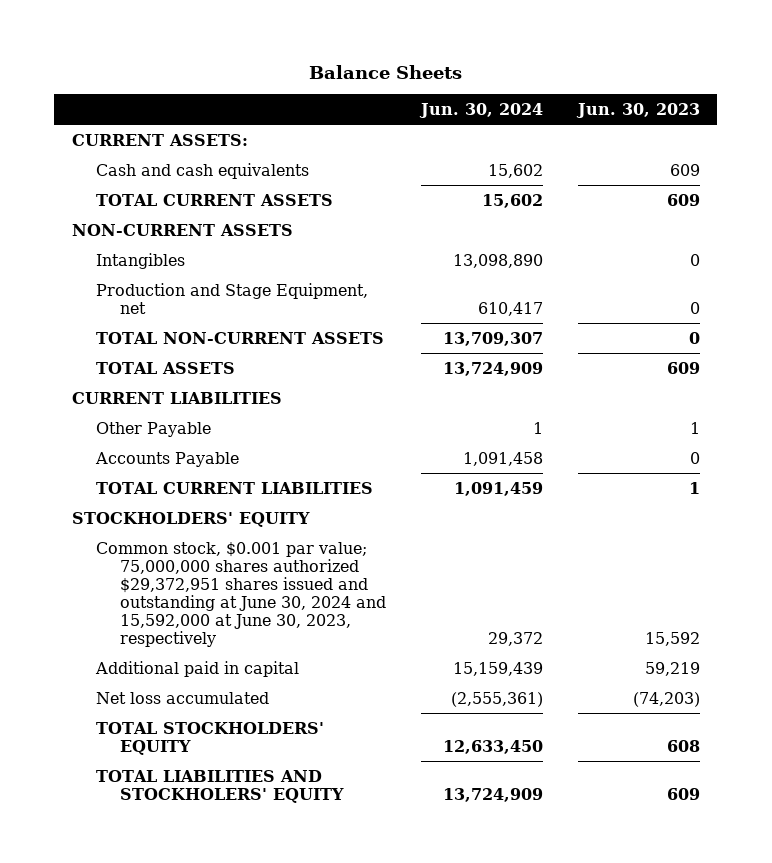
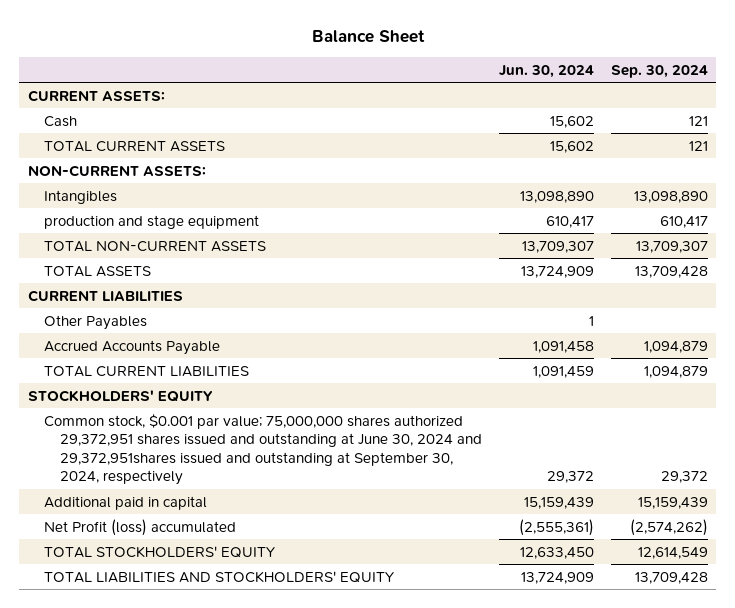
[308,64,462,79] Balance Sheets -> [311,30,425,44] Balance Sheet
[575,102,700,118] Jun. 30, 2023 -> none
none -> [610,64,708,78] Sep. 30, 2024
[95,162,309,179] Cash and cash equivalents -> [43,115,77,127] Cash
[71,223,293,236] NON-CURRENT ASSETS -> [27,164,206,177] NON-CURRENT ASSETS:
[95,282,368,314] Production and Stage Equipment, net -> [43,214,259,229] production and stage equipment
[95,421,211,437] Other Payable -> [43,314,147,330] Other Payables
[94,451,239,467] Accounts Payable -> [43,339,220,355] Accrued Accounts Payable
[95,541,387,648] Common stock, $0.001 par value; 75,000,000 shares authorized $29,372,951 shares issued and outstanding at June 30, 2024 and 15,592,000 at June 30, 2023, respectively -> [43,413,483,486] Common stock, $0.001 par value; 75,000,000 shares authorized 29,372,951 shares issued and outstanding at June 30, 2024 and 29,372,951shares issued and outstanding at September 30, 2024, respectively
[95,691,269,704] Net loss accumulated -> [43,518,236,536] Net Profit (loss) accumulated
[95,769,345,803] TOTAL LIABILITIES AND STOCKHOLERS' EQUITY -> [43,570,394,583] TOTAL LIABILITIES AND STOCKHOLDERS' EQUITY

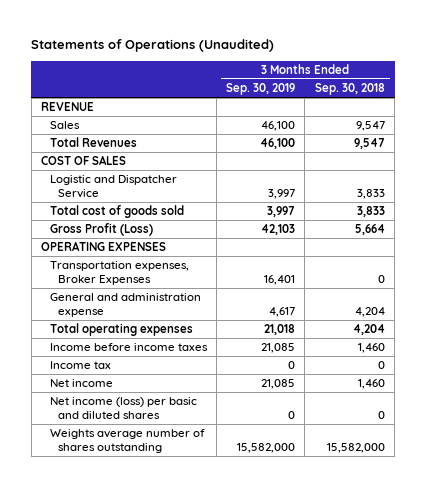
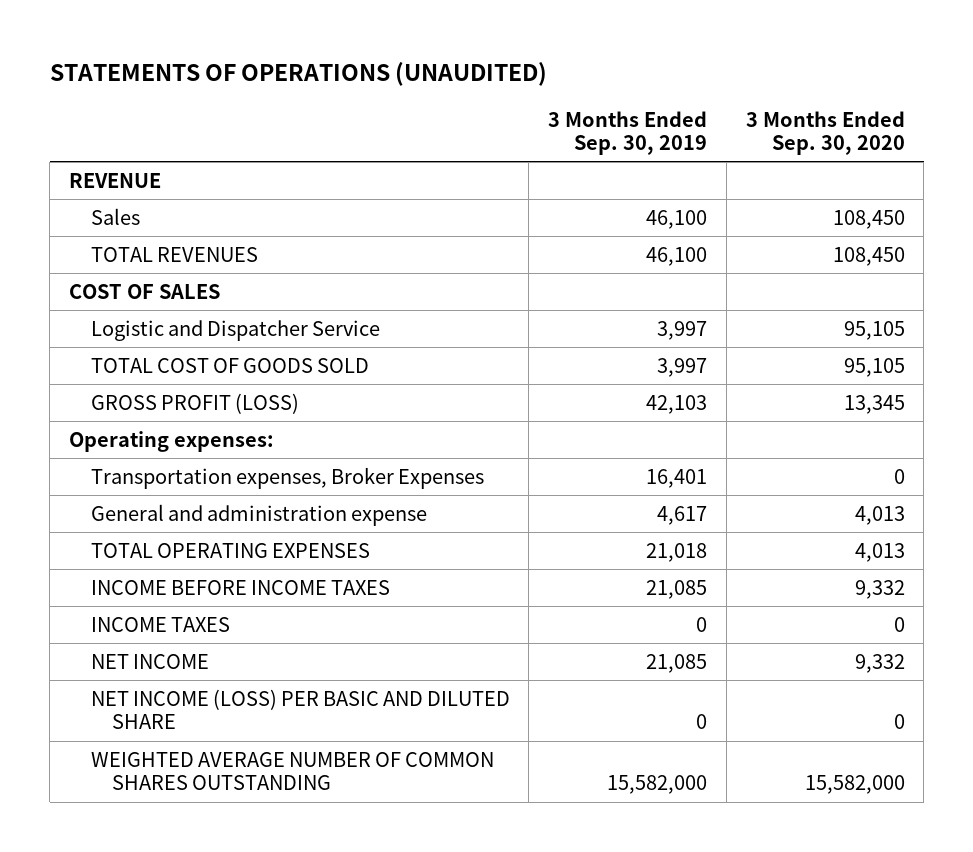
[31,39,275,53] Statements of Operations (Unaudited) -> [49,61,547,86] STATEMENTS OF OPERATIONS (UNAUDITED)
[314,83,385,96] Sep. 30, 2018 -> none
none -> [745,110,905,155] 3 Months Ended Sep. 30, 2020
[49,137,137,148] Total Revenues -> [90,246,258,262] TOTAL REVENUES
[49,205,184,219] Total cost of goods sold -> [90,357,369,373] TOTAL COST OF GOODS SOLD
[49,223,153,237] Gross Profit (Loss) -> [90,392,299,414] GROSS PROFIT (LOSS)
[41,241,167,252] OPERATING EXPENSES -> [68,430,274,452] Operating expenses:
[49,323,193,337] Total operating expenses -> [90,542,370,558] TOTAL OPERATING EXPENSES
[49,343,208,352] Income before income taxes -> [90,579,390,595] INCOME BEFORE INCOME TAXES
[49,361,111,370] Income tax -> [90,616,230,632] INCOME TAXES
[49,379,113,388] Net income -> [90,653,209,669] NET INCOME
[49,397,197,419] Net income (loss) per basic and diluted shares -> [90,688,510,730] NET INCOME (LOSS) PER BASIC AND DILUTED SHARE
[49,429,205,453] Weights average number of shares outstanding -> [90,751,494,791] WEIGHTED AVERAGE NUMBER OF COMMON SHARES OUTSTANDING

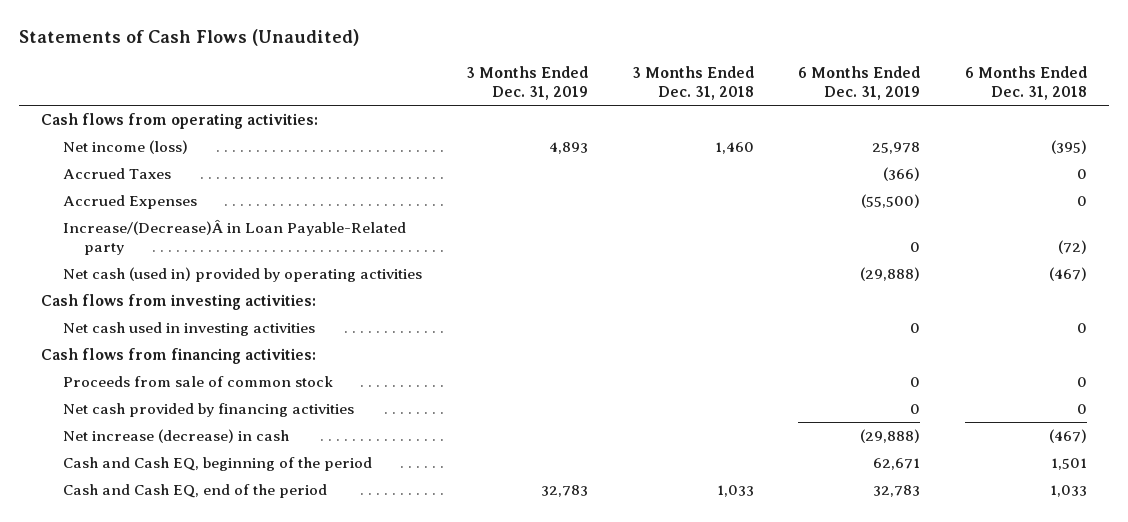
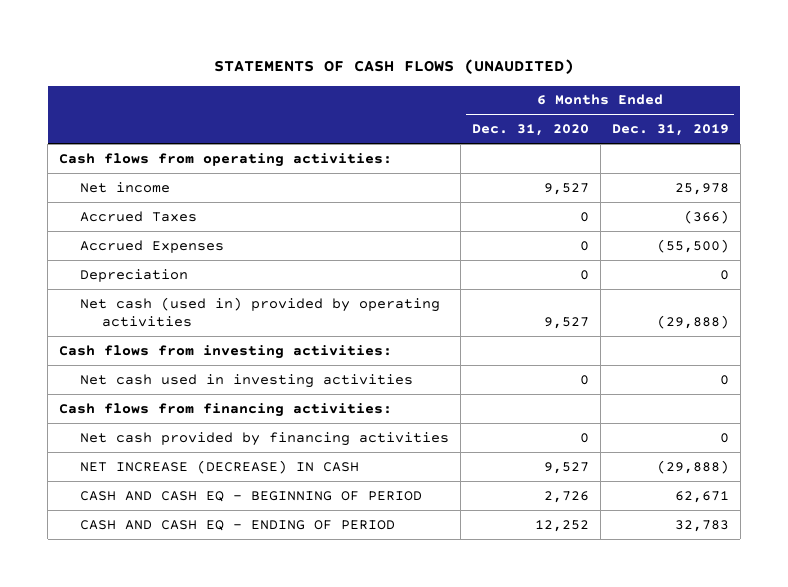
[19,29,360,47] Statements of Cash Flows (Unaudited) -> [213,58,574,74] STATEMENTS OF CASH FLOWS (UNAUDITED)
[465,65,588,101] 3 Months Ended Dec. 31, 2019 -> none
[632,65,755,101] 3 Months Ended Dec. 31, 2018 -> none
[964,65,1087,101] 6 Months Ended Dec. 31, 2018 -> none
none -> [472,124,590,137] Dec. 31, 2020
[62,139,188,154] Net income (loss) -> [80,181,171,193] Net income
[62,218,406,255] Increase/(Decrease)Â in Loan Payable-Related party -> none
none -> [80,268,189,282] Depreciation
[62,375,333,387] Proceeds from sale of common stock -> none
[62,428,289,443] Net increase (decrease) in cash -> [80,459,360,474] NET INCREASE (DECREASE) IN CASH
[62,456,372,471] Cash and Cash EQ, beginning of the period -> [80,490,423,502] CASH AND CASH EQ - BEGINNING OF PERIOD
[62,483,327,498] Cash and Cash EQ, end of the period -> [80,519,396,531] CASH AND CASH EQ - ENDING OF PERIOD

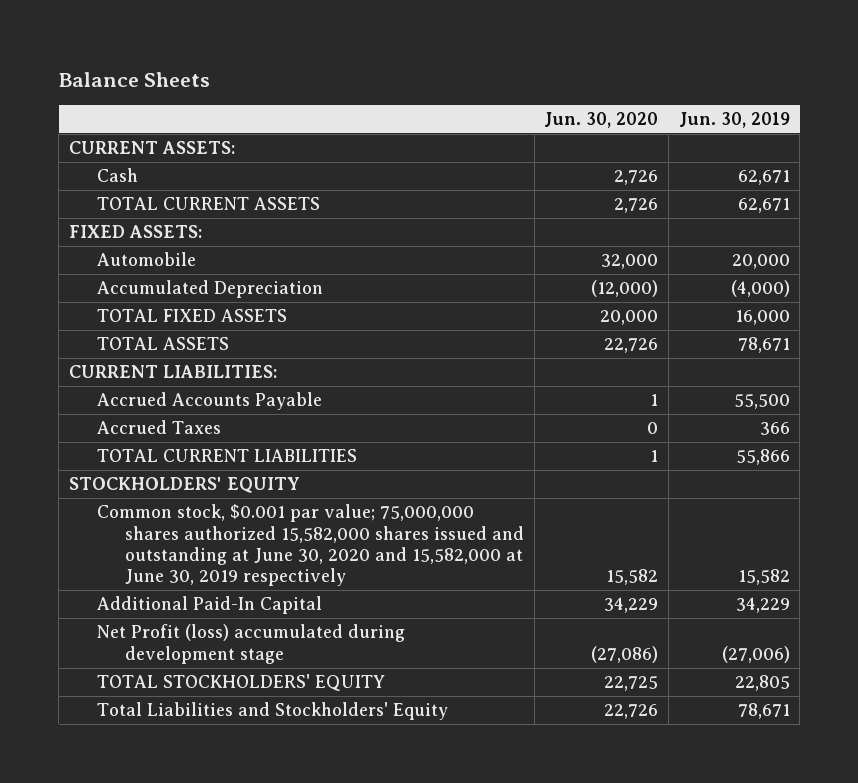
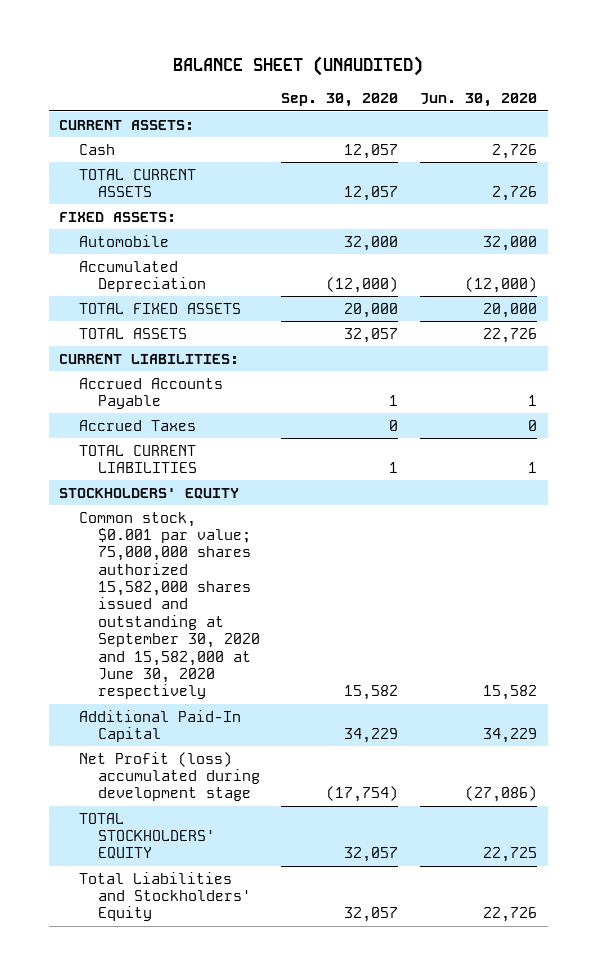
[58,71,210,87] Balance Sheets -> [173,56,424,77] BALANCE SHEET (UNAUDITED)
[678,112,790,129] Jun. 30, 2019 -> none
none -> [281,93,399,108] Sep. 30, 2020
[96,504,525,587] Common stock, $0.001 par value; 75,000,000 shares authorized 15,582,000 shares issued and outstanding at June 30, 2020 and 15,582,000 at June 30, 2019 respectively -> [78,511,260,700] Common stock, $0.001 par value; 75,000,000 shares authorized 15,582,000 shares issued and outstanding at September 30, 2020 and 15,582,000 at June 30, 2020 respectively

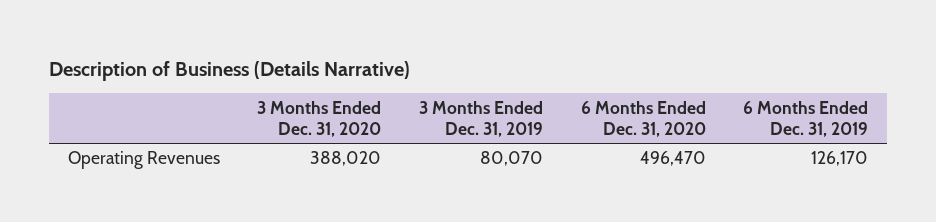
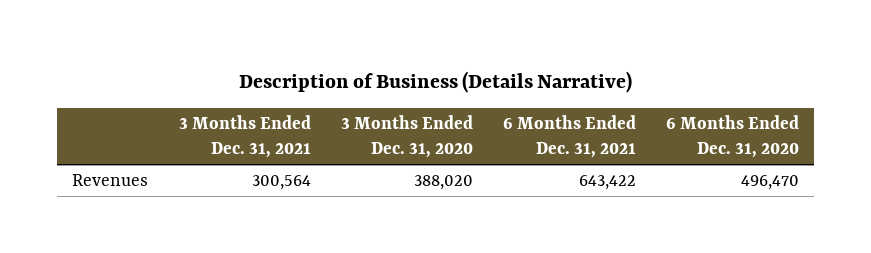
[418,100,543,137] 3 Months Ended Dec. 31, 2019 -> none
[743,100,869,137] 6 Months Ended Dec. 31, 2019 -> none
none -> [178,115,311,159] 3 Months Ended Dec. 31, 2021
none -> [502,115,636,159] 6 Months Ended Dec. 31, 2021
[67,151,220,170] Operating Revenues -> [72,174,149,187] Revenues

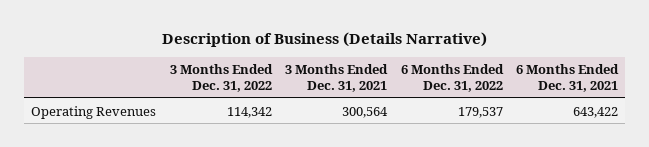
[340,115,473,159] 3 Months Ended Dec. 31, 2020 -> none
[665,115,799,159] 6 Months Ended Dec. 31, 2020 -> none
none -> [169,63,273,93] 3 Months Ended Dec. 31, 2022
none -> [400,63,504,93] 6 Months Ended Dec. 31, 2022
[72,174,149,187] Revenues -> [31,105,157,119] Operating Revenues

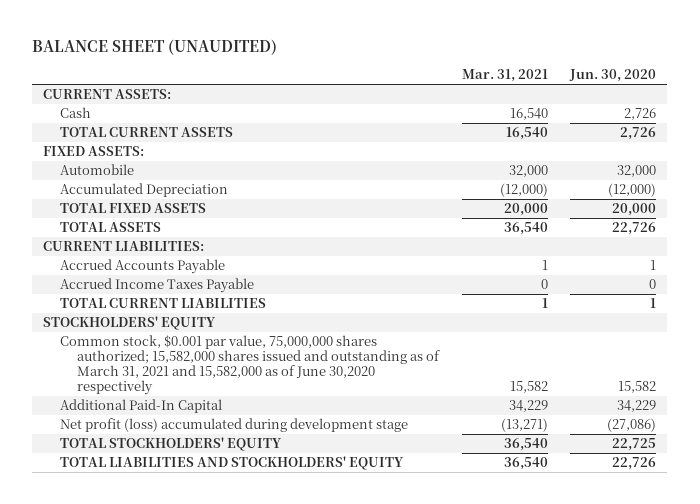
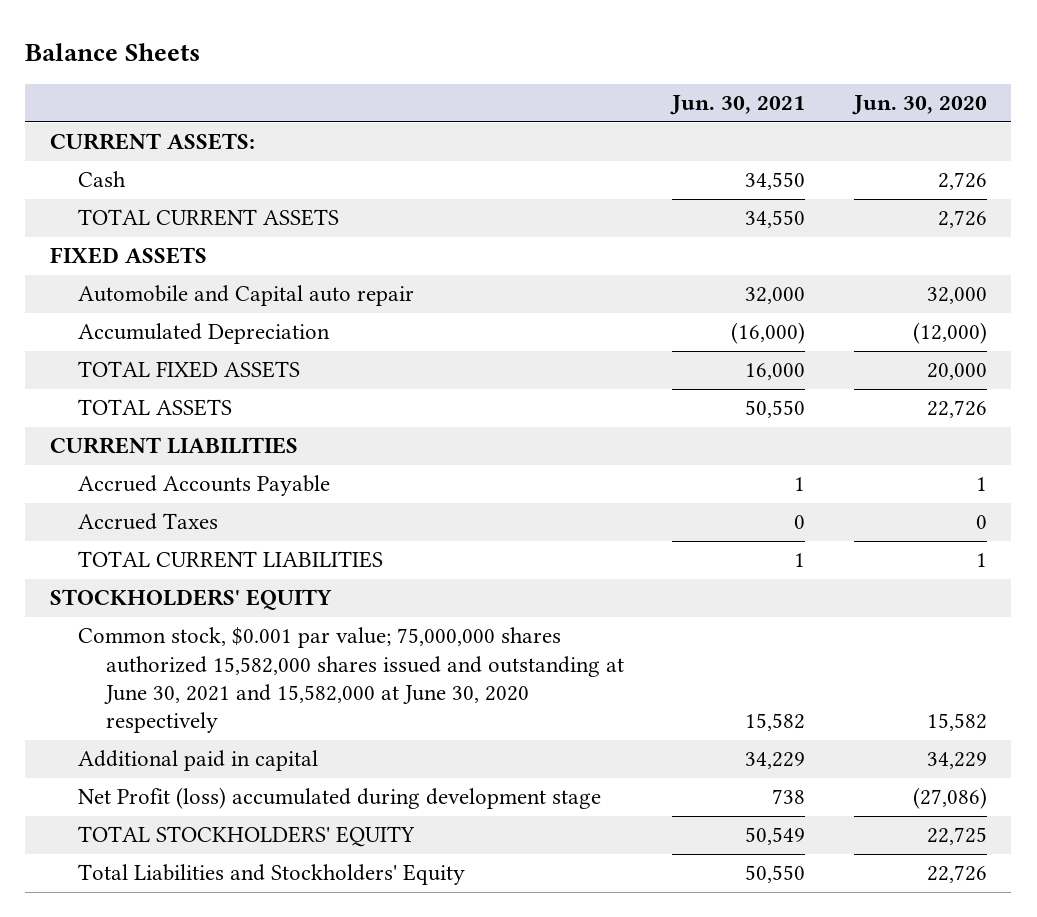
[32,39,278,56] BALANCE SHEET (UNAUDITED) -> [25,42,201,61] Balance Sheets
[461,69,548,83] Mar. 31, 2021 -> none
none -> [670,95,806,116] Jun. 30, 2021
[43,146,145,157] FIXED ASSETS: -> [49,247,207,265] FIXED ASSETS
[60,164,135,176] Automobile -> [77,285,414,307] Automobile and Capital auto repair
[43,241,205,252] CURRENT LIABILITIES: -> [49,437,298,455] CURRENT LIABILITIES
[60,278,255,294] Accrued Income Taxes Payable -> [77,513,218,531] Accrued Taxes
[60,335,441,396] Common stock, $0.001 par value, 75,000,000 shares authorized; 15,582,000 shares issued and outstanding as of March 31, 2021 and 15,582,000 as of June 30,2020 respectively -> [77,627,624,734] Common stock, $0.001 par value; 75,000,000 shares authorized 15,582,000 shares issued and outstanding at June 30, 2021 and 15,582,000 at June 30, 2020 respectively
[60,399,223,414] Additional Paid-In Capital -> [77,750,318,772] Additional paid in capital
[60,418,409,433] Net profit (loss) accumulated during development stage -> [77,787,601,810] Net Profit (loss) accumulated during development stage
[60,456,405,471] TOTAL LIABILITIES AND STOCKHOLDERS' EQUITY -> [77,864,465,886] Total Liabilities and Stockholders' Equity

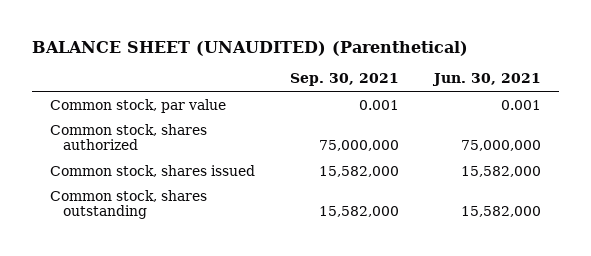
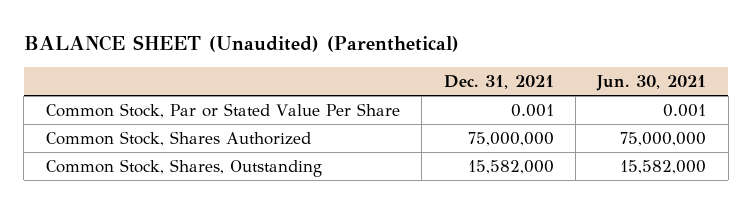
[31,40,468,56] BALANCE SHEET (UNAUDITED) (Parenthetical) -> [23,35,459,53] BALANCE SHEET (Unaudited) (Parenthetical)
[289,73,399,87] Sep. 30, 2021 -> none
none -> [443,75,554,90] Dec. 31, 2021
[49,164,255,177] Common stock, shares issued -> none
[49,98,226,113] Common stock, par value -> [45,102,400,118] Common Stock, Par or Stated Value Per Share
[49,123,207,150] Common stock, shares authorized -> [45,130,311,146] Common Stock, Shares Authorized
[49,189,207,219] Common stock, shares outstanding -> [45,158,322,177] Common Stock, Shares, Outstanding

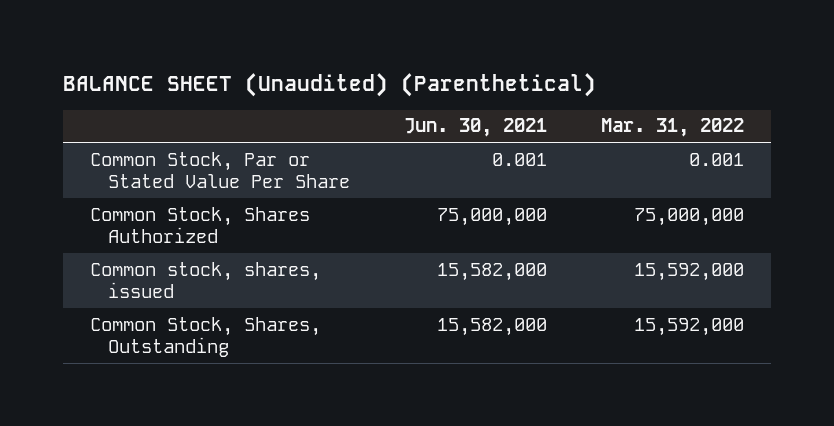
[443,75,554,90] Dec. 31, 2021 -> none
none -> [600,118,744,138] Mar. 31, 2022
none -> [90,261,322,299] Common stock, shares, issued

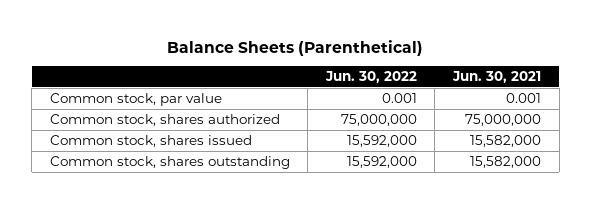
[62,73,596,98] BALANCE SHEET (Unaudited) (Parenthetical) -> [167,39,424,56] Balance Sheets (Parenthetical)
[600,118,744,138] Mar. 31, 2022 -> none
none -> [324,71,417,84] Jun. 30, 2022
[90,151,350,189] Common Stock, Par or Stated Value Per Share -> [49,93,222,107] Common stock, par value
[90,206,311,244] Common Stock, Shares Authorized -> [49,114,280,127] Common stock, shares authorized
[90,261,322,299] Common stock, shares, issued -> [49,135,252,148] Common stock, shares issued
[90,316,322,358] Common Stock, Shares, Outstanding -> [49,156,290,170] Common stock, shares outstanding

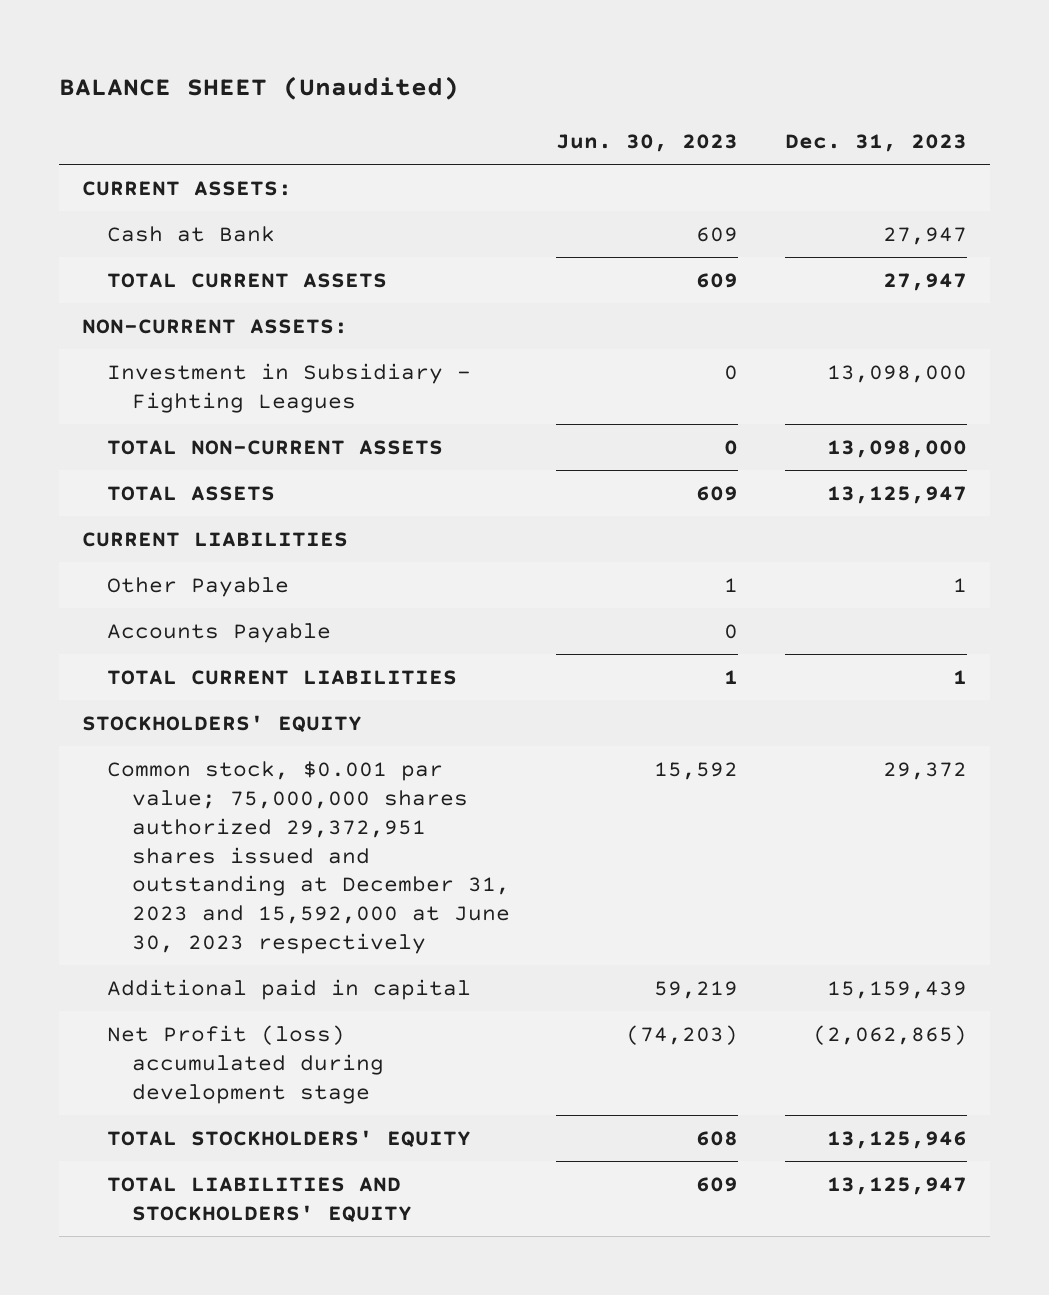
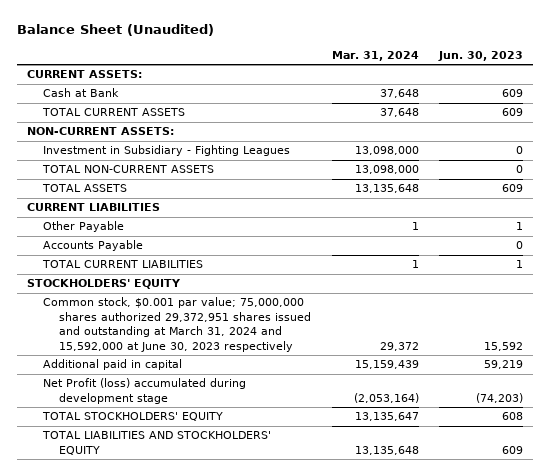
[59,75,460,100] BALANCE SHEET (Unaudited) -> [16,24,214,37] Balance Sheet (Unaudited)
[784,134,967,153] Dec. 31, 2023 -> none
none -> [331,50,419,61] Mar. 31, 2024
[106,760,510,955] Common stock, $0.001 par value; 75,000,000 shares authorized 29,372,951 shares issued and outstanding at December 31, 2023 and 15,592,000 at June 30, 2023 respectively -> [43,297,312,352] Common stock, $0.001 par value; 75,000,000 shares authorized 29,372,951 shares issued and outstanding at March 31, 2024 and 15,592,000 at June 30, 2023 respectively

